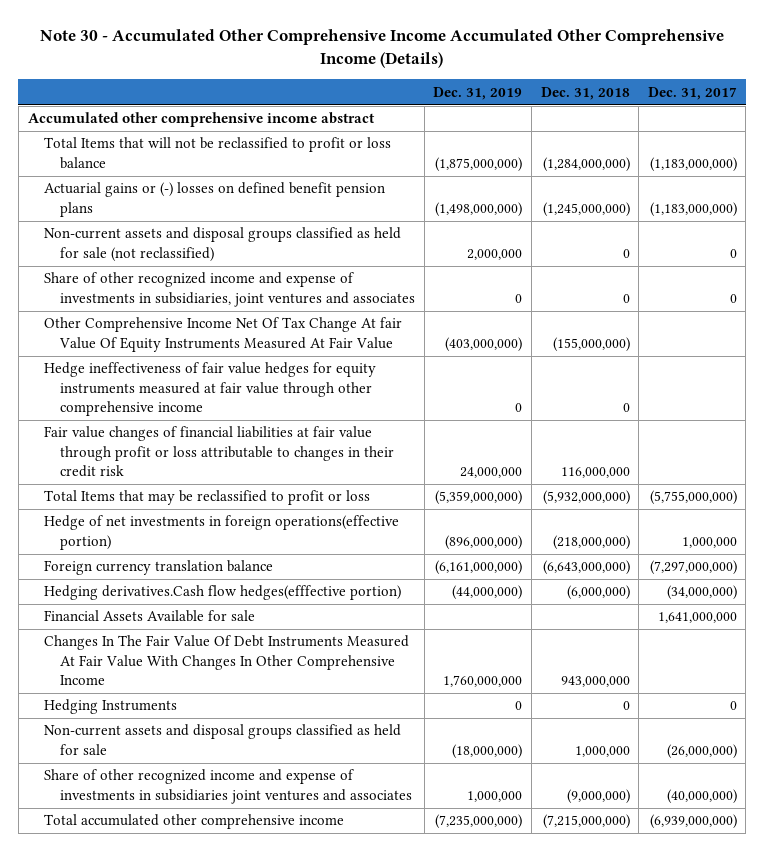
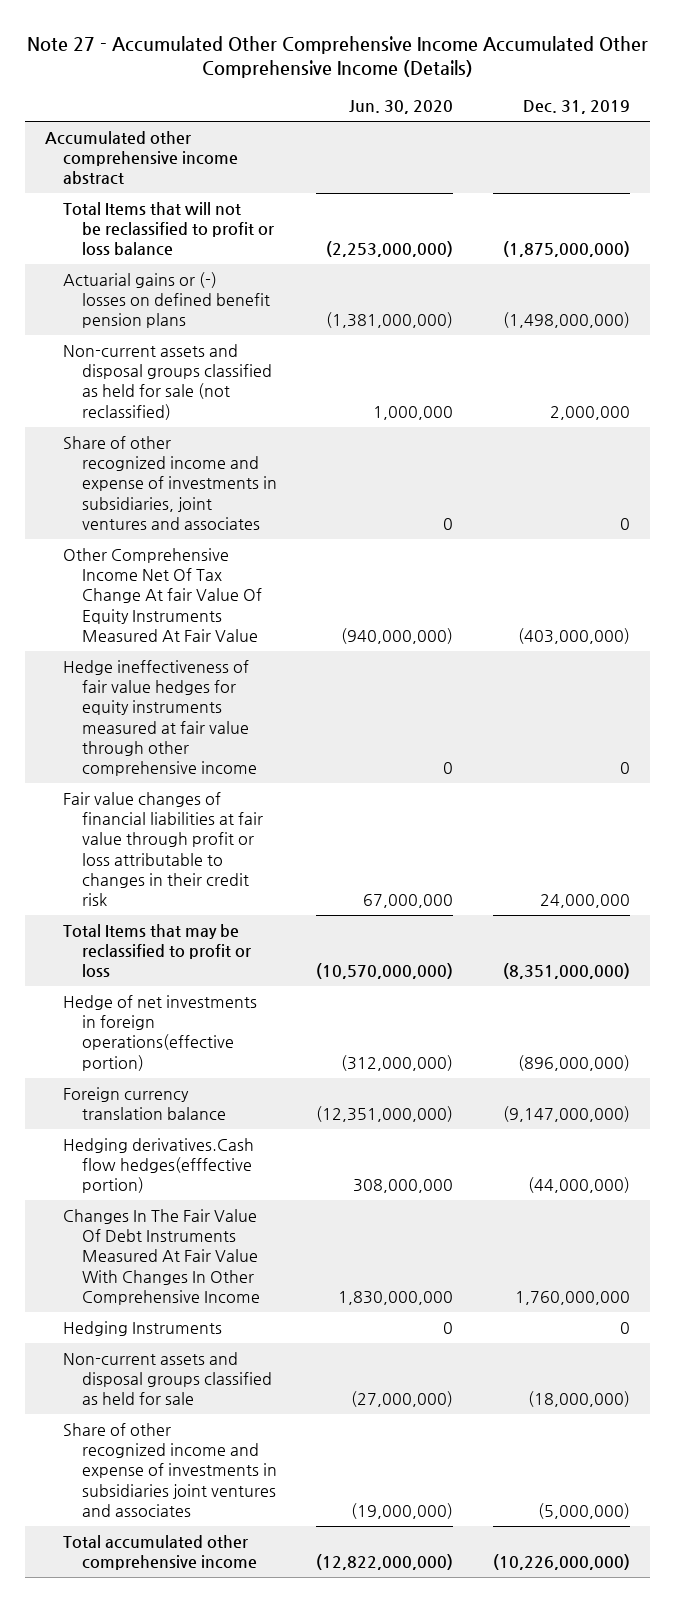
[40,29,725,69] Note 30 - Accumulated Other Comprehensive Income Accumulated Other Comprehensive Income (Details) -> [26,35,648,79] Note 27 - Accumulated Other Comprehensive Income Accumulated Other Comprehensive Income (Details)
[540,86,630,100] Dec. 31, 2018 -> none
[647,86,737,100] Dec. 31, 2017 -> none
none -> [349,100,454,115] Jun. 30, 2020
[435,490,523,506] (5,359,000,000) -> [503,963,631,980] (8,351,000,000)
[435,560,523,576] (6,161,000,000) -> [503,1106,631,1123] (9,147,000,000)
[43,610,255,623] Financial Assets Available for sale -> none
[467,790,523,802] 1,000,000 -> [538,1502,631,1519] (5,000,000)
[435,814,523,830] (7,235,000,000) -> [493,1554,631,1571] (10,226,000,000)

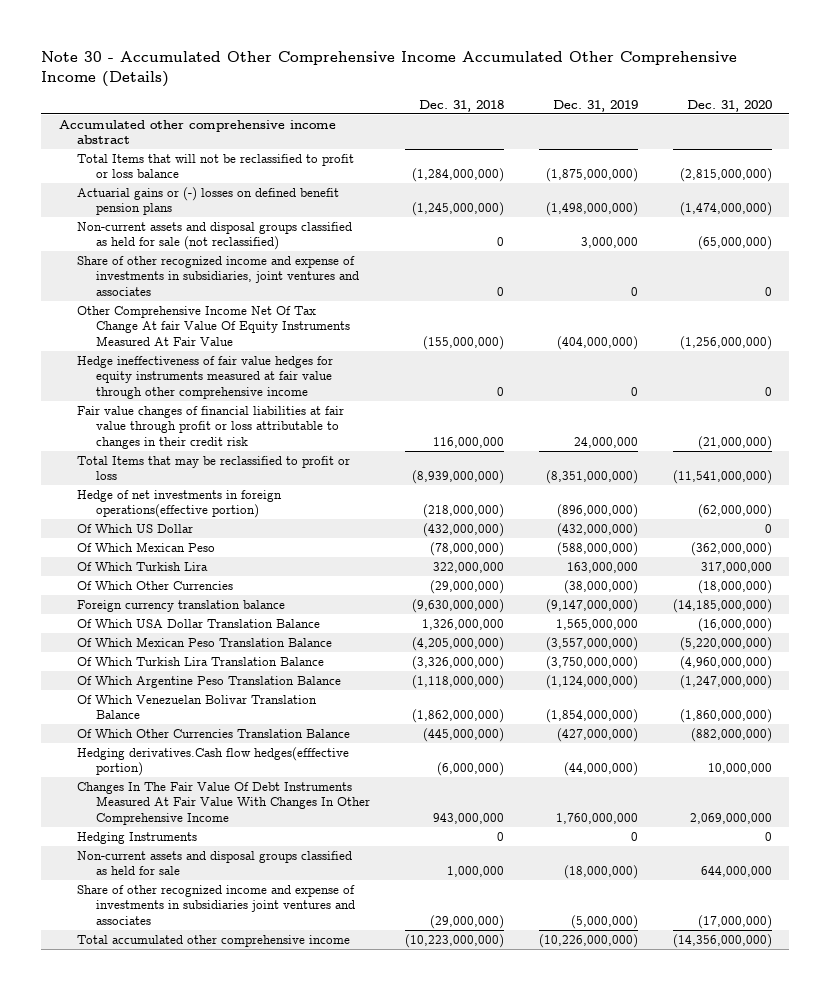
[26,35,648,79] Note 27 - Accumulated Other Comprehensive Income Accumulated Other Comprehensive Income (Details) -> [41,50,738,88] Note 30 - Accumulated Other Comprehensive Income Accumulated Other Comprehensive Income (Details)
[349,100,454,115] Jun. 30, 2020 -> none
none -> [419,100,505,113] Dec. 31, 2018
none -> [686,100,772,113] Dec. 31, 2020
[550,405,631,420] 2,000,000 -> [580,237,638,249] 3,000,000
[518,627,631,644] (403,000,000) -> [556,335,638,350] (404,000,000)
none -> [77,523,194,533] Of Which US Dollar
none -> [77,541,216,552] Of Which Mexican Peso
none -> [77,561,209,571] Of Which Turkish Lira
none -> [77,580,234,590] Of Which Other Currencies
none -> [77,618,321,628] Of Which USA Dollar Translation Balance
none -> [77,636,333,647] Of Which Mexican Peso Translation Balance
none -> [77,656,325,666] Of Which Turkish Lira Translation Balance
none -> [77,675,342,688] Of Which Argentine Peso Translation Balance
none -> [77,694,318,720] Of Which Venezuelan Bolivar Translation Balance
none -> [77,728,351,738] Of Which Other Currencies Translation Balance

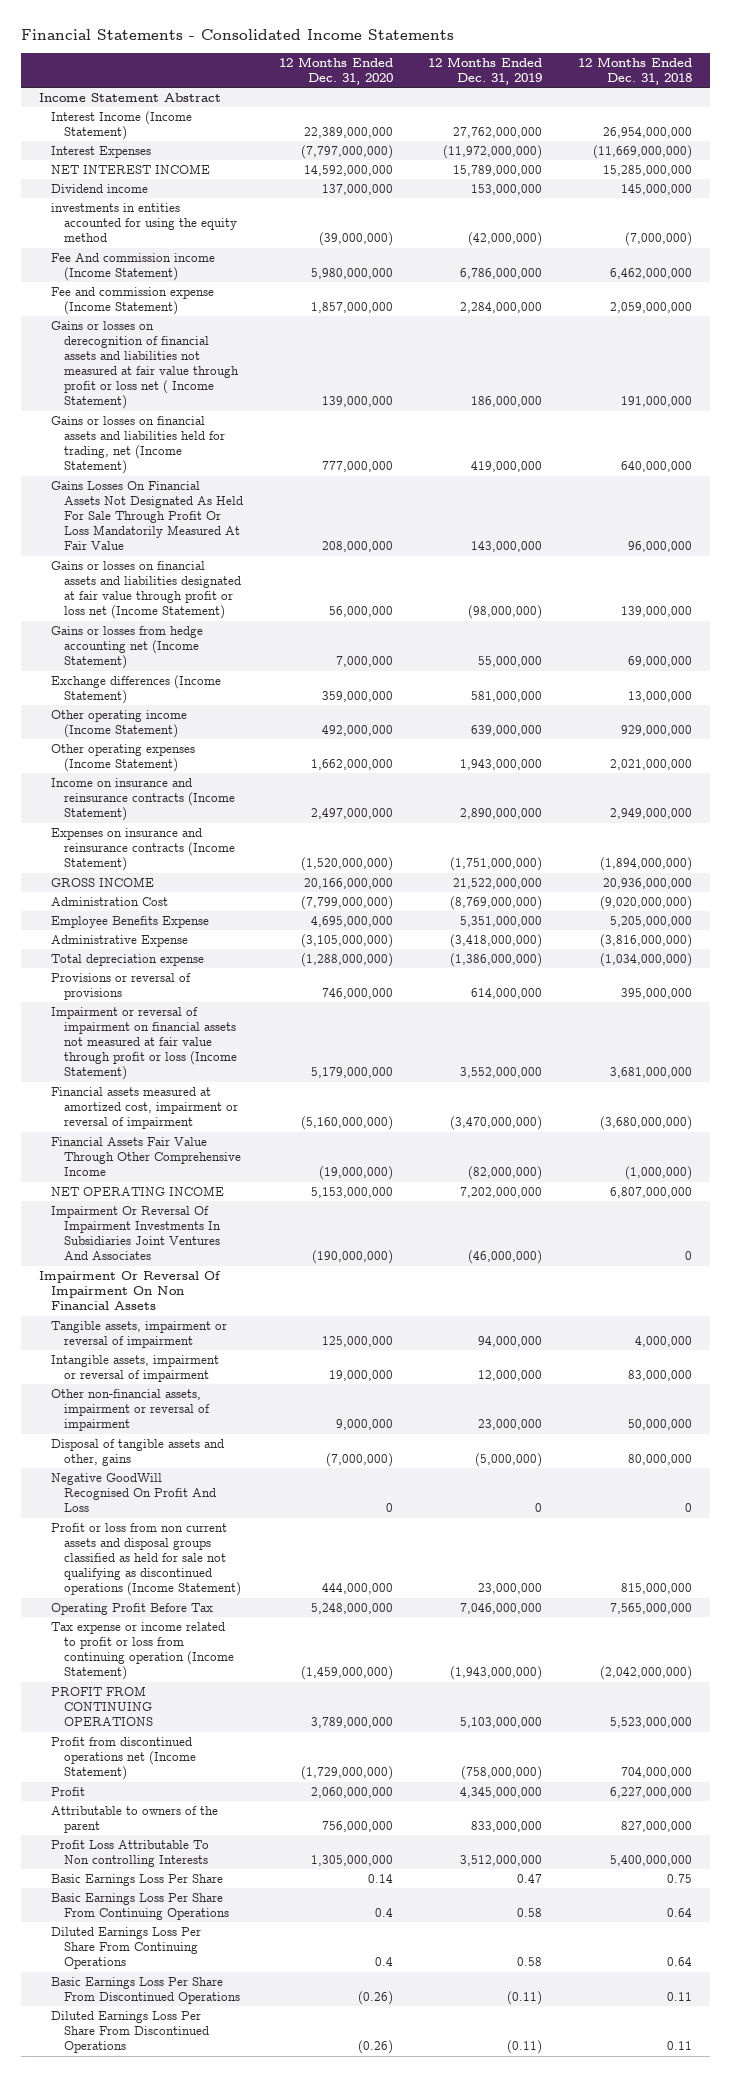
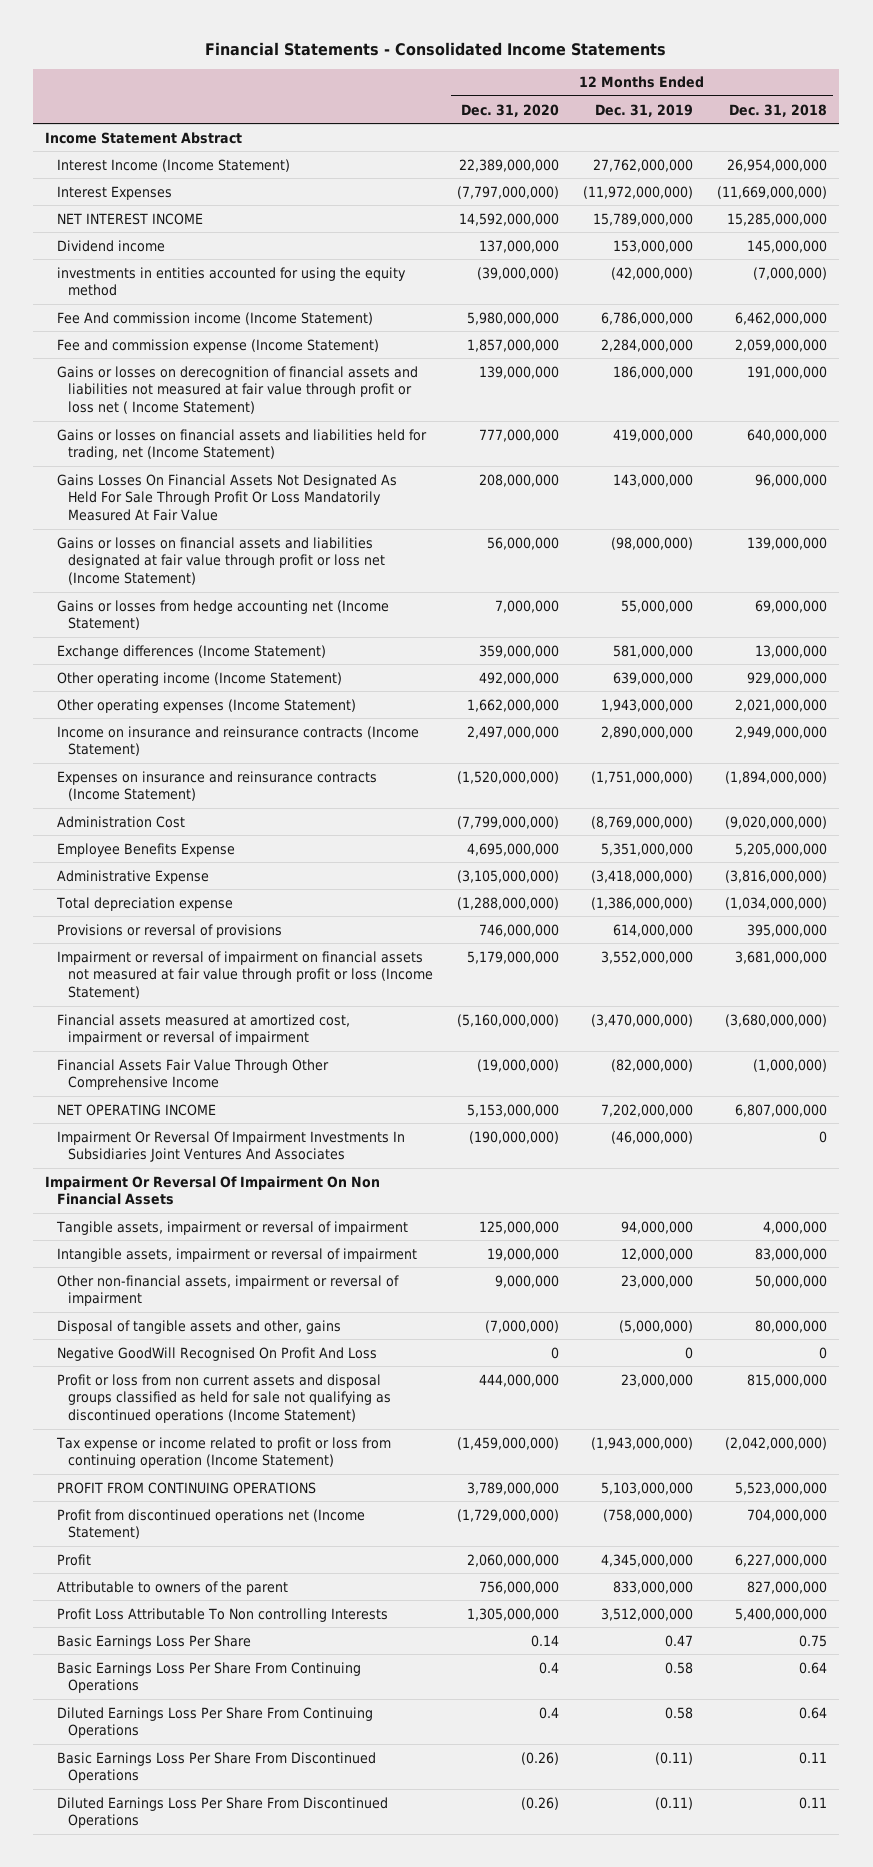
[51,876,155,887] GROSS INCOME -> none
[51,1602,214,1615] Operating Profit Before Tax -> none

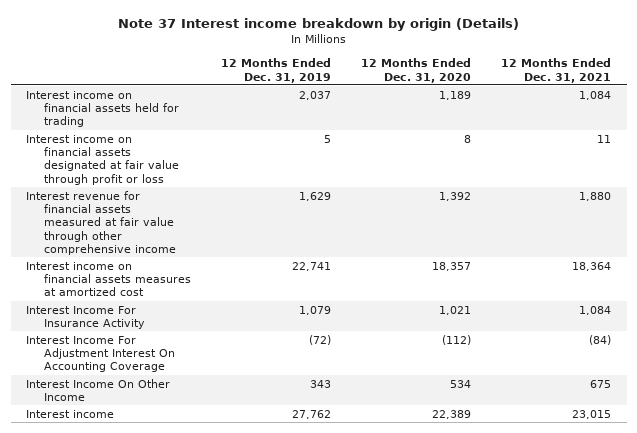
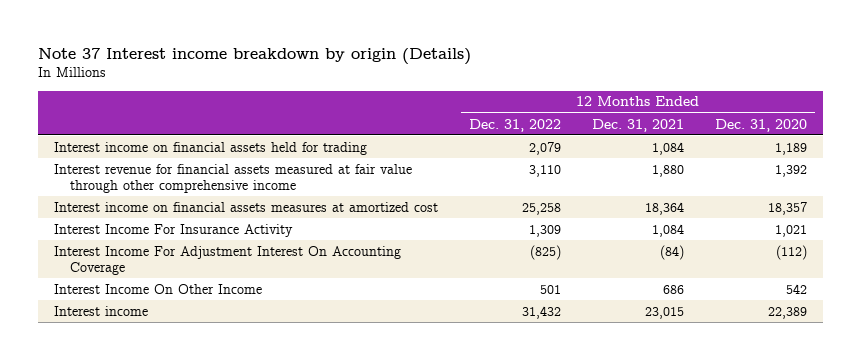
[221,58,332,83] 12 Months Ended Dec. 31, 2019 -> none
none -> [468,118,561,132] Dec. 31, 2022
[25,134,179,185] Interest income on financial assets designated at fair value through profit or loss -> none
[450,379,472,388] 534 -> [786,283,808,294] 542
[590,379,612,388] 675 -> [662,284,684,294] 686

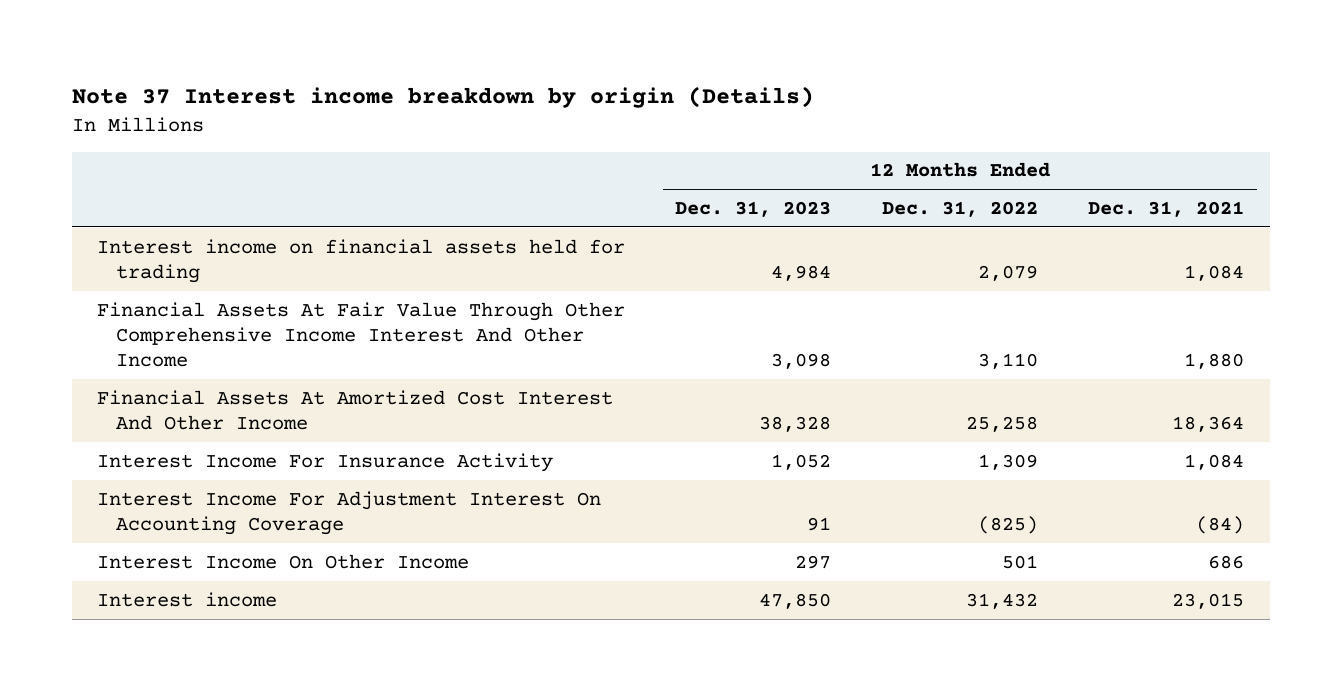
[715,118,808,132] Dec. 31, 2020 -> none
none -> [675,200,832,217] Dec. 31, 2023
[53,163,412,193] Interest revenue for financial assets measured at fair value through other comprehensive income -> [96,301,625,367] Financial Assets At Fair Value Through Other Comprehensive Income Interest And Other Income
[53,201,438,212] Interest income on financial assets measures at amortized cost -> [96,389,613,430] Financial Assets At Amortized Cost Interest And Other Income

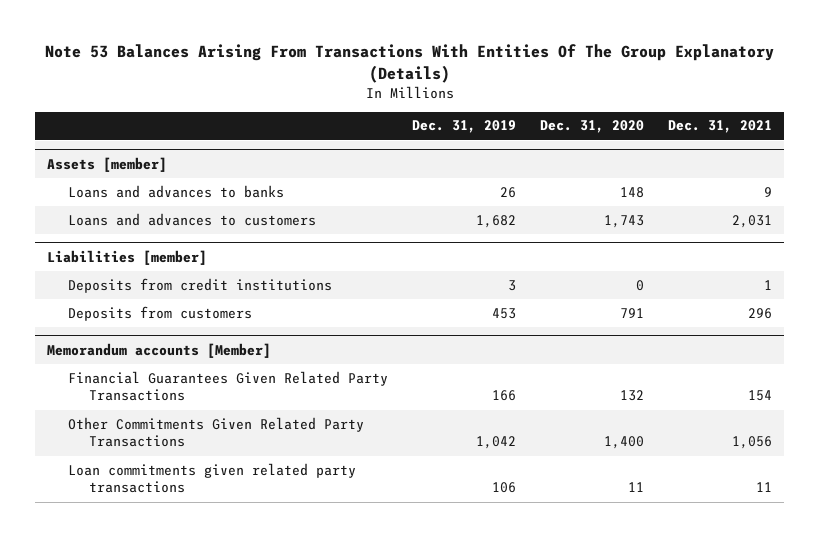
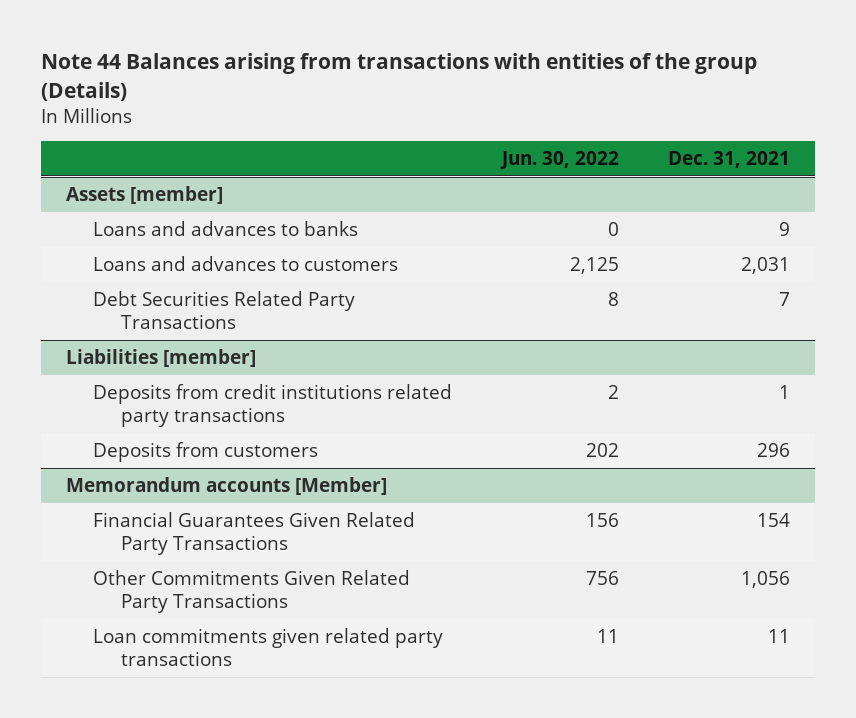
[44,43,774,83] Note 53 Balances Arising From Transactions With Entities Of The Group Explanatory (Details) -> [40,53,757,101] Note 44 Balances arising from transactions with entities of the group (Details)
[412,120,517,134] Dec. 31, 2019 -> none
[539,120,644,134] Dec. 31, 2020 -> none
none -> [499,151,619,170] Jun. 30, 2022
none -> [93,290,356,329] Debt Securities Related Party Transactions
[68,277,333,293] Deposits from credit institutions -> [93,383,453,427] Deposits from credit institutions related party transactions

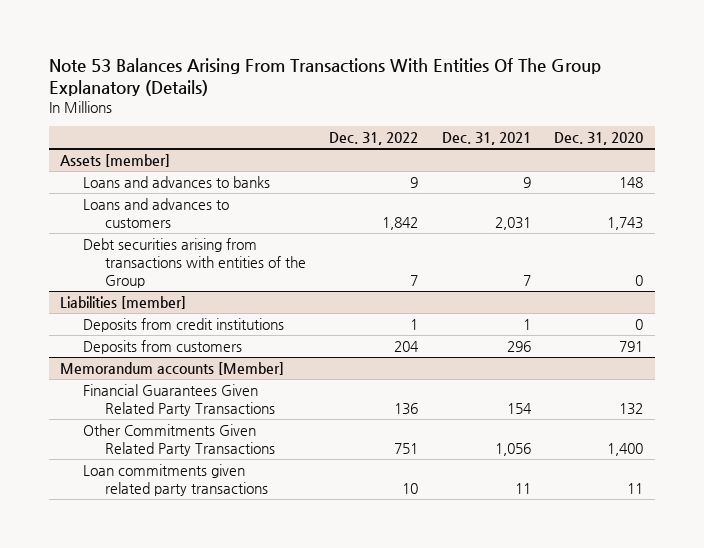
[40,53,757,101] Note 44 Balances arising from transactions with entities of the group (Details) -> [48,57,601,96] Note 53 Balances Arising From Transactions With Entities Of The Group Explanatory (Details)
[499,151,619,170] Jun. 30, 2022 -> none
none -> [329,132,419,146] Dec. 31, 2022
none -> [554,132,644,146] Dec. 31, 2020
[93,290,356,329] Debt Securities Related Party Transactions -> none
none -> [82,237,307,289] Debt securities arising from transactions with entities of the Group
[93,383,453,427] Deposits from credit institutions related party transactions -> [82,317,284,332] Deposits from credit institutions

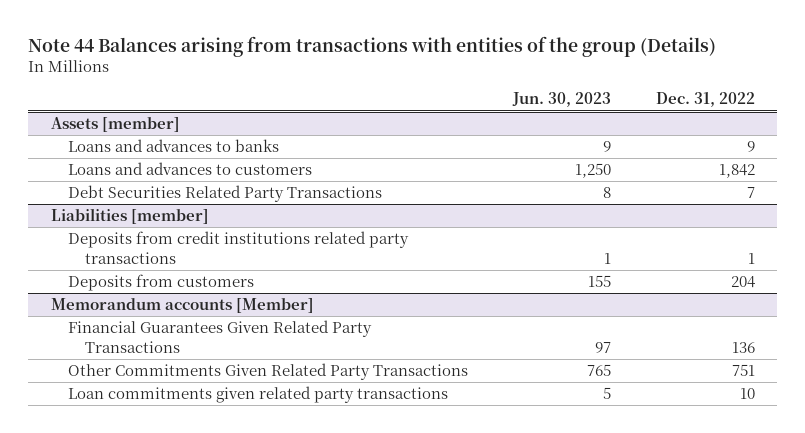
[48,57,601,96] Note 53 Balances Arising From Transactions With Entities Of The Group Explanatory (Details) -> [28,35,717,57] Note 44 Balances arising from transactions with entities of the group (Details)
[441,132,531,146] Dec. 31, 2021 -> none
[554,132,644,146] Dec. 31, 2020 -> none
none -> [511,92,611,108] Jun. 30, 2023
[82,237,307,289] Debt securities arising from transactions with entities of the Group -> none
none -> [67,185,382,203] Debt Securities Related Party Transactions
[82,317,284,332] Deposits from credit institutions -> [67,231,409,264] Deposits from credit institutions related party transactions

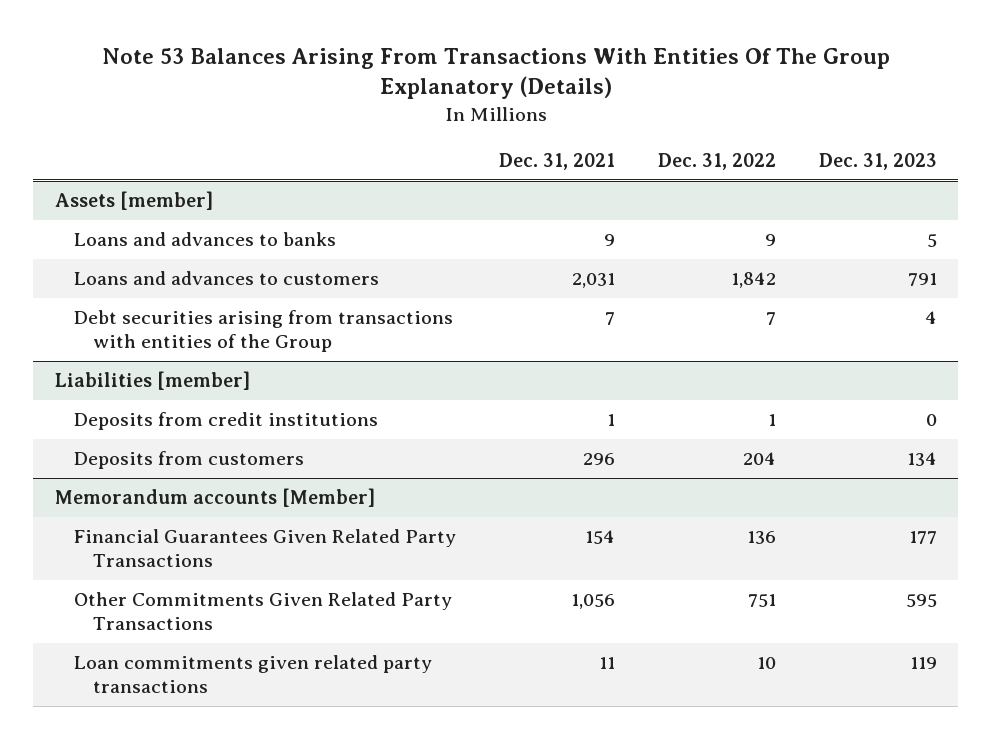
[28,35,717,57] Note 44 Balances arising from transactions with entities of the group (Details) -> [101,47,890,100] Note 53 Balances Arising From Transactions With Entities Of The Group Explanatory (Details)
[511,92,611,108] Jun. 30, 2023 -> none
none -> [498,152,615,170] Dec. 31, 2021
none -> [818,152,937,170] Dec. 31, 2023
[67,185,382,203] Debt Securities Related Party Transactions -> none
none -> [73,310,453,353] Debt securities arising from transactions with entities of the Group
[67,231,409,264] Deposits from credit institutions related party transactions -> [73,412,378,431] Deposits from credit institutions

